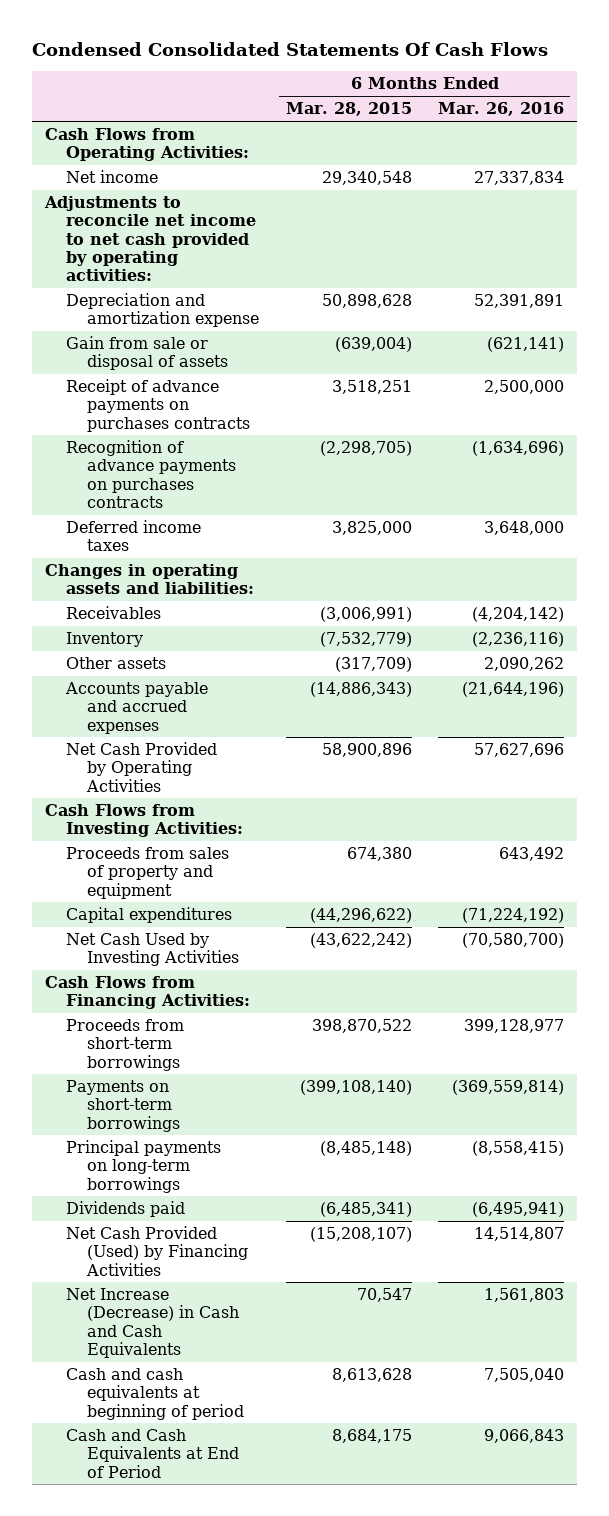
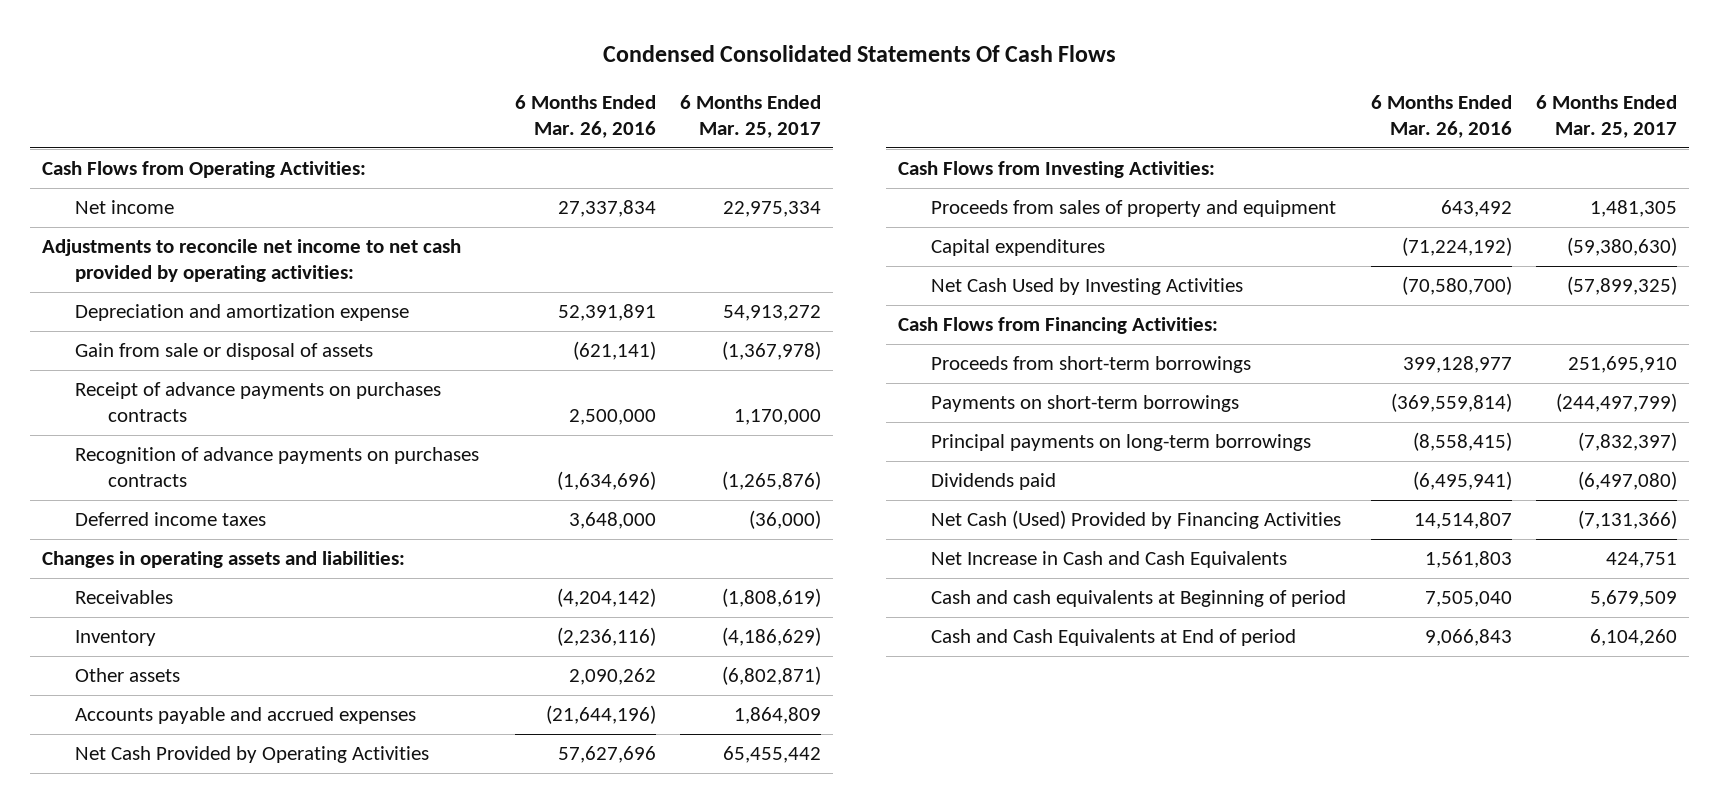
[285,102,412,117] Mar. 28, 2015 -> none
none -> [680,95,822,139] 6 Months Ended Mar. 25, 2017
[66,1226,249,1276] Net Cash Provided (Used) by Financing Activities -> [930,510,1341,530] Net Cash (Used) Provided by Financing Activities
[66,1288,240,1358] Net Increase (Decrease) in Cash and Cash Equivalents -> [930,551,1287,569] Net Increase in Cash and Cash Equivalents
[66,1368,245,1420] Cash and cash equivalents at beginning of period -> [930,590,1346,608] Cash and cash equivalents at Beginning of period
[66,1429,240,1478] Cash and Cash Equivalents at End of Period -> [930,629,1296,647] Cash and Cash Equivalents at End of period

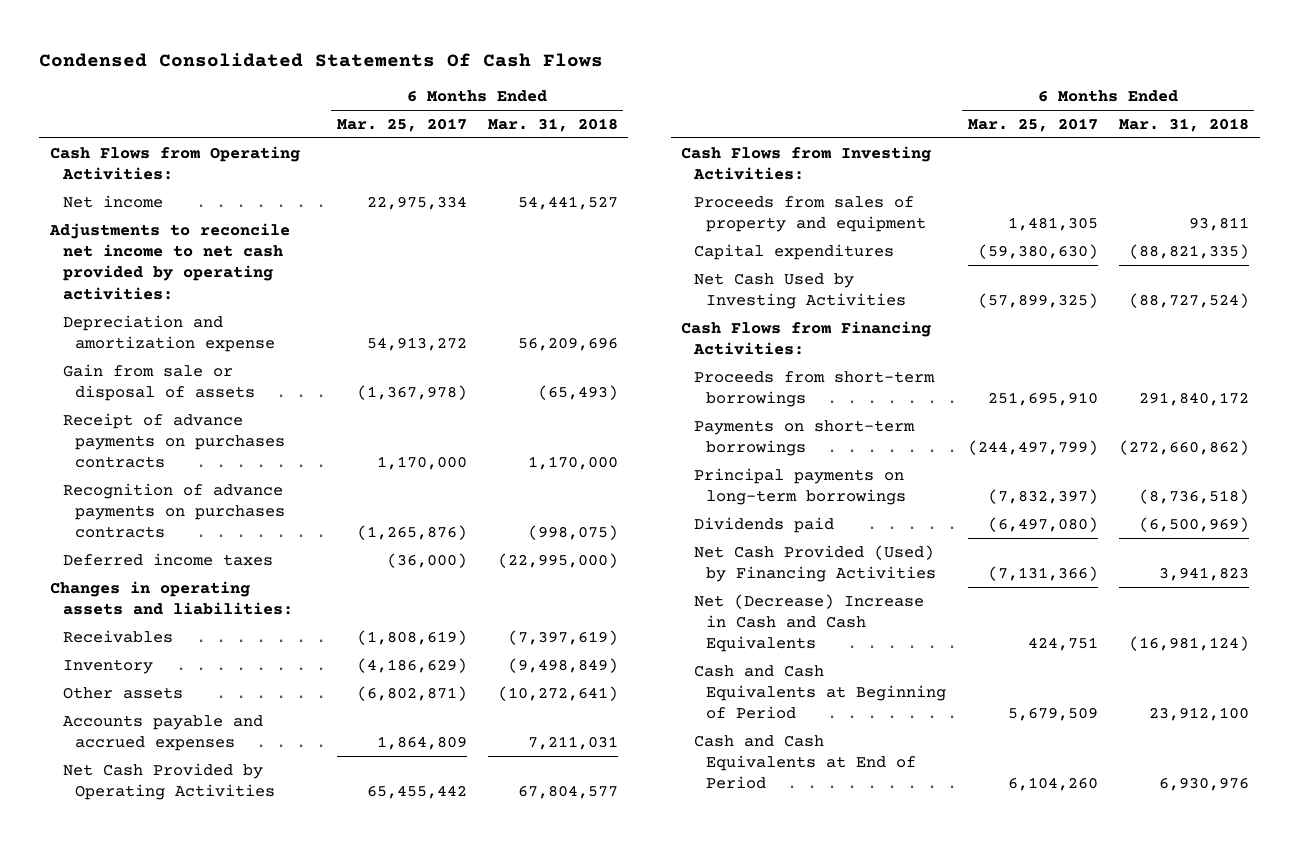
[514,95,656,139] 6 Months Ended Mar. 26, 2016 -> none
none -> [487,117,618,132] Mar. 31, 2018
[930,510,1341,530] Net Cash (Used) Provided by Financing Activities -> [693,544,937,583] Net Cash Provided (Used) by Financing Activities
[930,551,1287,569] Net Increase in Cash and Cash Equivalents -> [693,593,924,653] Net (Decrease) Increase in Cash and Cash Equivalents
[930,590,1346,608] Cash and cash equivalents at Beginning of period -> [693,664,947,720] Cash and Cash Equivalents at Beginning of Period
[930,629,1296,647] Cash and Cash Equivalents at End of period -> [693,734,917,790] Cash and Cash Equivalents at End of Period

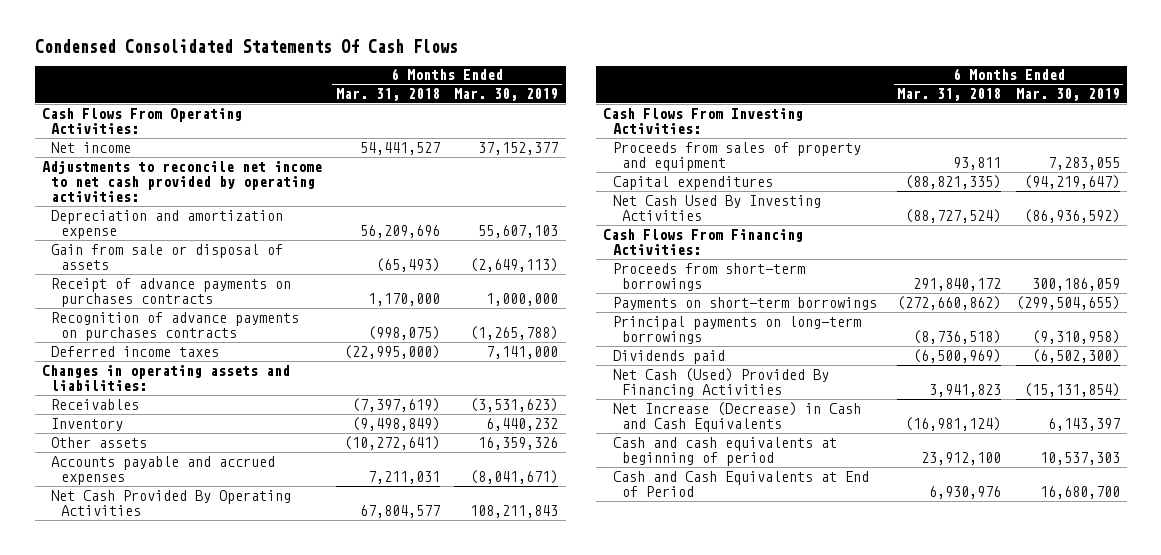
[336,117,467,132] Mar. 25, 2017 -> none
none -> [454,88,559,102] Mar. 30, 2019
[50,145,301,181] Cash Flows from Operating Activities: -> [41,107,242,135] Cash Flows From Operating Activities:
[62,762,276,801] Net Cash Provided by Operating Activities -> [51,489,292,517] Net Cash Provided By Operating Activities
[681,145,932,181] Cash Flows from Investing Activities: -> [603,107,804,135] Cash Flows From Investing Activities:
[693,272,907,310] Net Cash Used by Investing Activities -> [612,194,821,222] Net Cash Used By Investing Activities
[681,320,932,356] Cash Flows from Financing Activities: -> [603,228,804,256] Cash Flows From Financing Activities:
[693,544,937,583] Net Cash Provided (Used) by Financing Activities -> [612,367,829,398] Net Cash (Used) Provided By Financing Activities
[693,593,924,653] Net (Decrease) Increase in Cash and Cash Equivalents -> [612,401,861,433] Net Increase (Decrease) in Cash and Cash Equivalents
[693,664,947,720] Cash and Cash Equivalents at Beginning of Period -> [612,436,837,467] Cash and cash equivalents at beginning of period

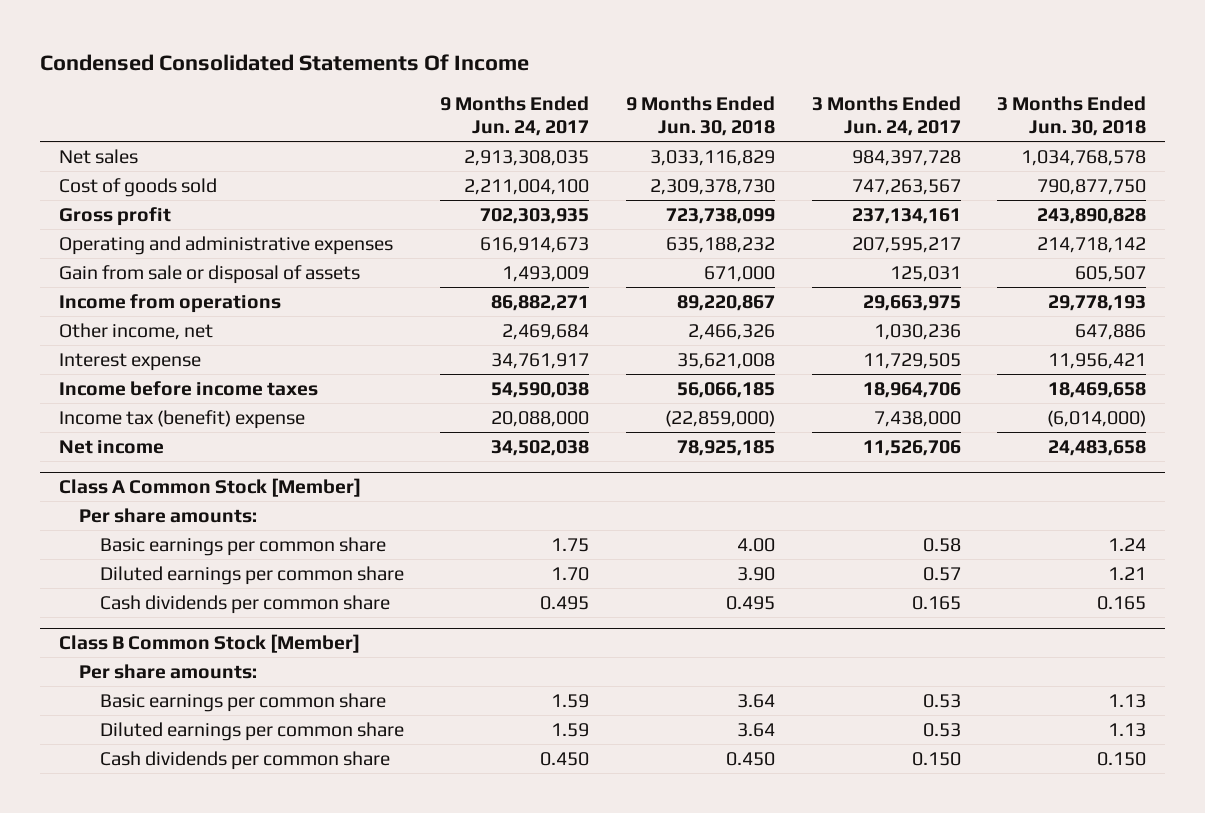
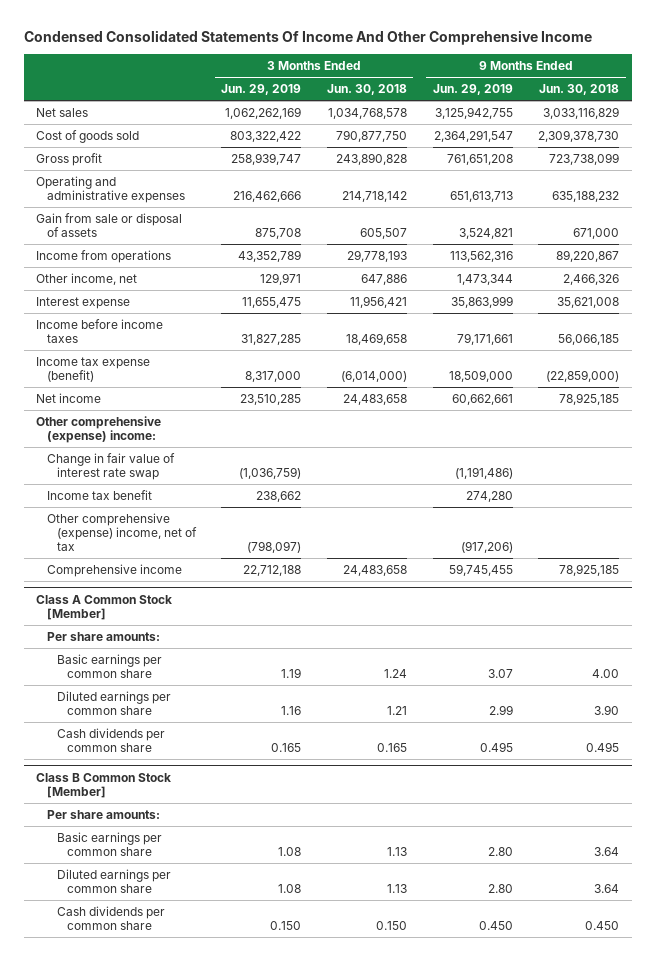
[40,54,530,72] Condensed Consolidated Statements Of Income -> [23,30,592,46] Condensed Consolidated Statements Of Income And Other Comprehensive Income
[440,96,590,137] 9 Months Ended Jun. 24, 2017 -> none
[811,96,961,137] 3 Months Ended Jun. 24, 2017 -> none
none -> [221,84,302,96] Jun. 29, 2019
none -> [432,84,513,96] Jun. 29, 2019
[58,409,305,429] Income tax (benefit) expense -> [36,356,151,382] Income tax expense (benefit)
none -> [36,415,162,443] Other comprehensive (expense) income:
none -> [46,452,175,480] Change in fair value of interest rate swap
none -> [46,489,152,500] Income tax benefit
none -> [46,512,197,551] Other comprehensive (expense) income, net of tax
none -> [46,563,182,577] Comprehensive income

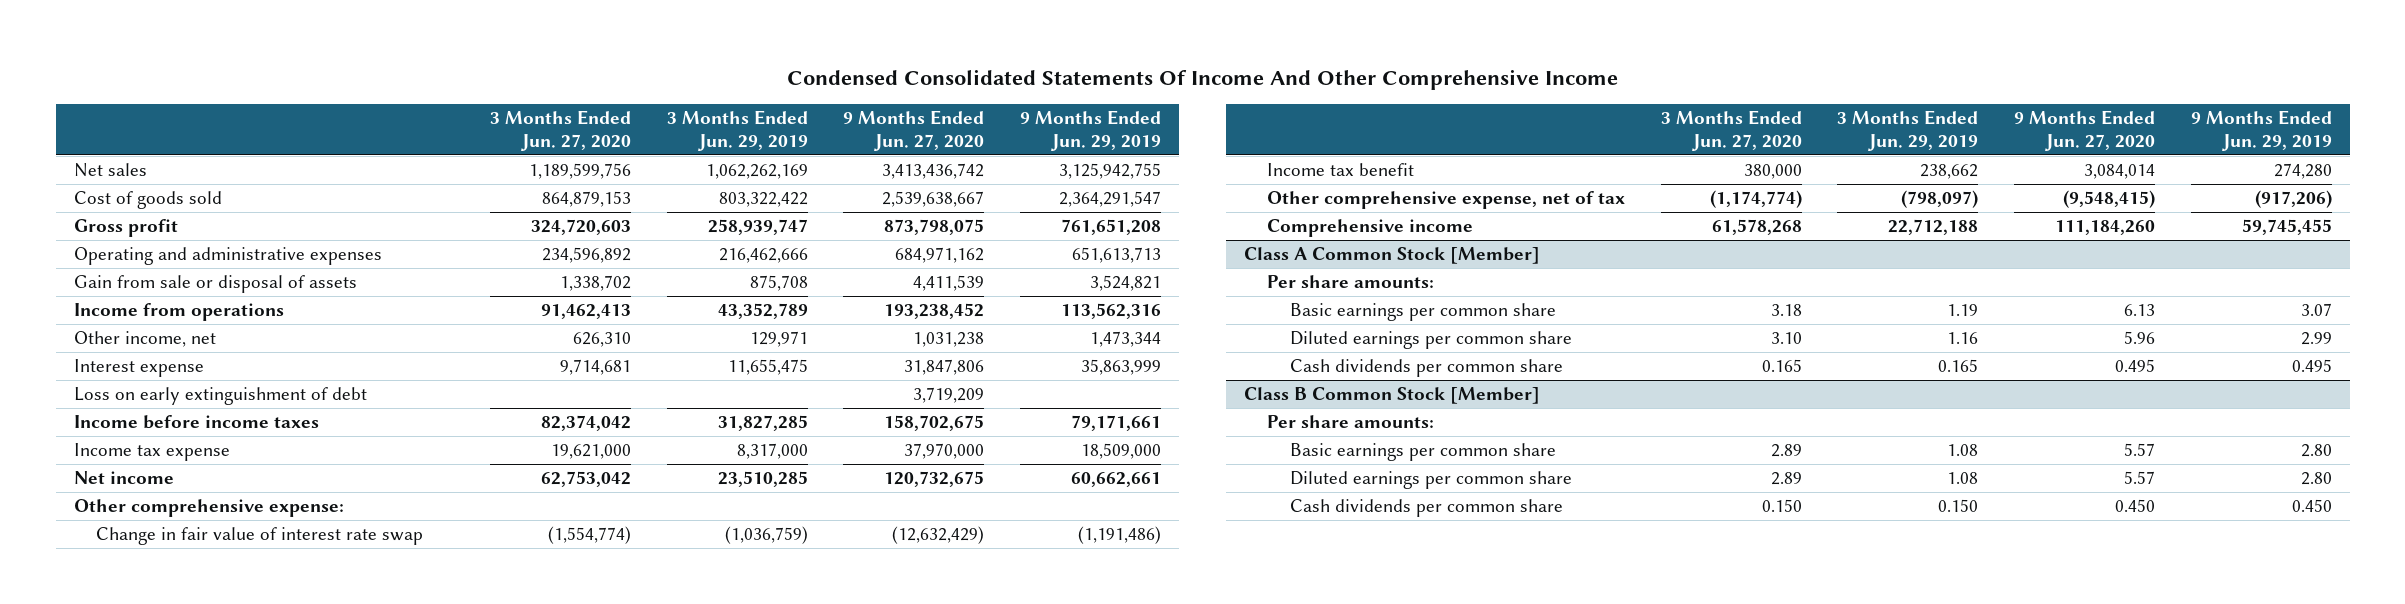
[327,84,408,96] Jun. 30, 2018 -> none
[539,84,620,96] Jun. 30, 2018 -> none
none -> [490,110,632,151] 3 Months Ended Jun. 27, 2020
none -> [843,110,985,151] 9 Months Ended Jun. 27, 2020
none -> [73,387,367,406] Loss on early extinguishment of debt
[36,356,151,382] Income tax expense (benefit) -> [73,443,230,462] Income tax expense
[36,415,162,443] Other comprehensive (expense) income: -> [73,499,344,518] Other comprehensive expense:
[46,512,197,551] Other comprehensive (expense) income, net of tax -> [1266,191,1625,210] Other comprehensive expense, net of tax

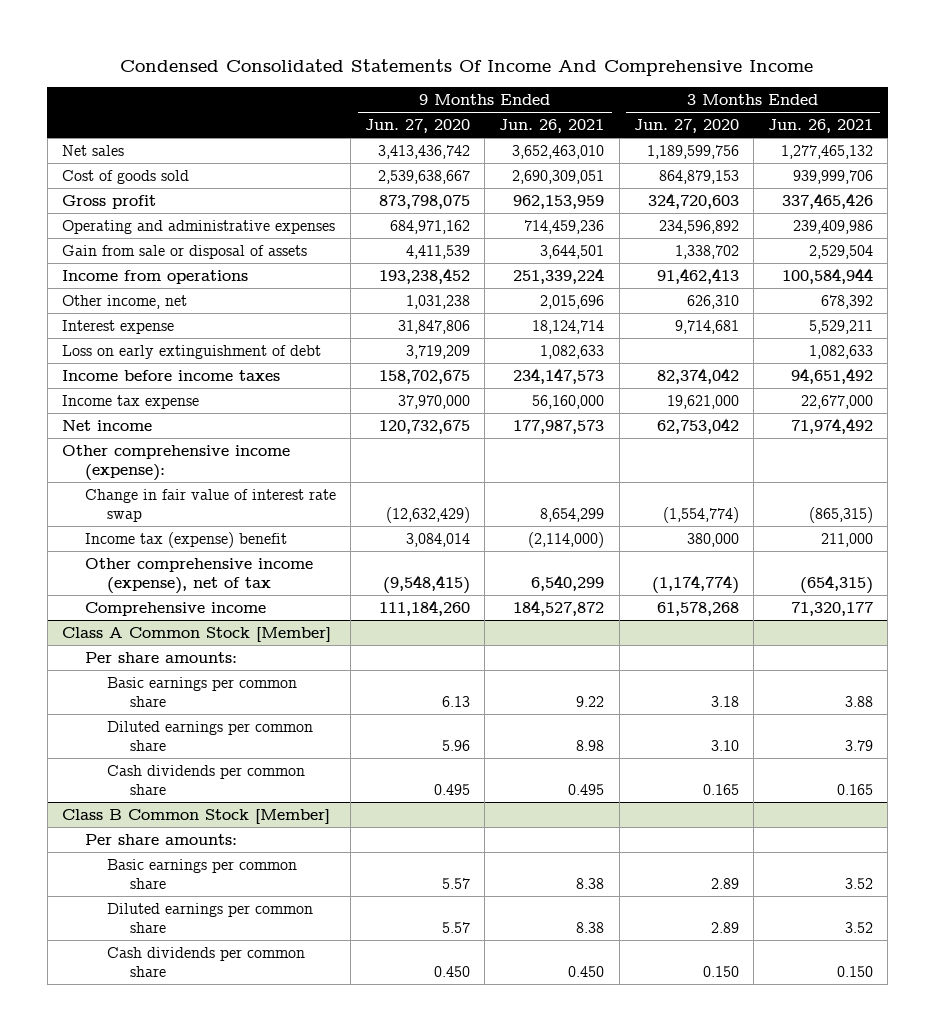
[786,69,1618,91] Condensed Consolidated Statements Of Income And Other Comprehensive Income -> [120,58,814,76] Condensed Consolidated Statements Of Income And Comprehensive Income
[666,110,808,151] 3 Months Ended Jun. 29, 2019 -> none
[1020,110,1162,151] 9 Months Ended Jun. 29, 2019 -> none
none -> [499,118,605,133] Jun. 26, 2021
none -> [767,118,873,133] Jun. 26, 2021
[73,499,344,518] Other comprehensive expense: -> [61,444,290,481] Other comprehensive income (expense):
[1266,163,1414,177] Income tax benefit -> [84,531,287,548] Income tax (expense) benefit
[1266,191,1625,210] Other comprehensive expense, net of tax -> [84,557,313,594] Other comprehensive income (expense), net of tax

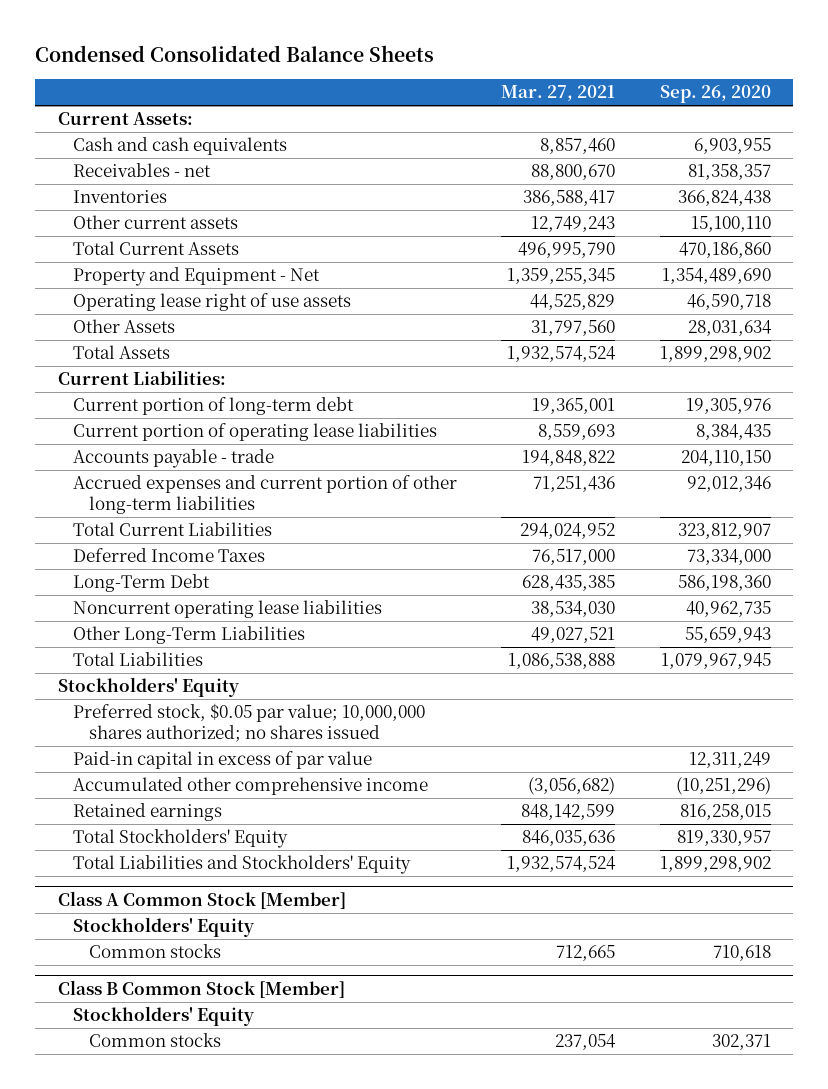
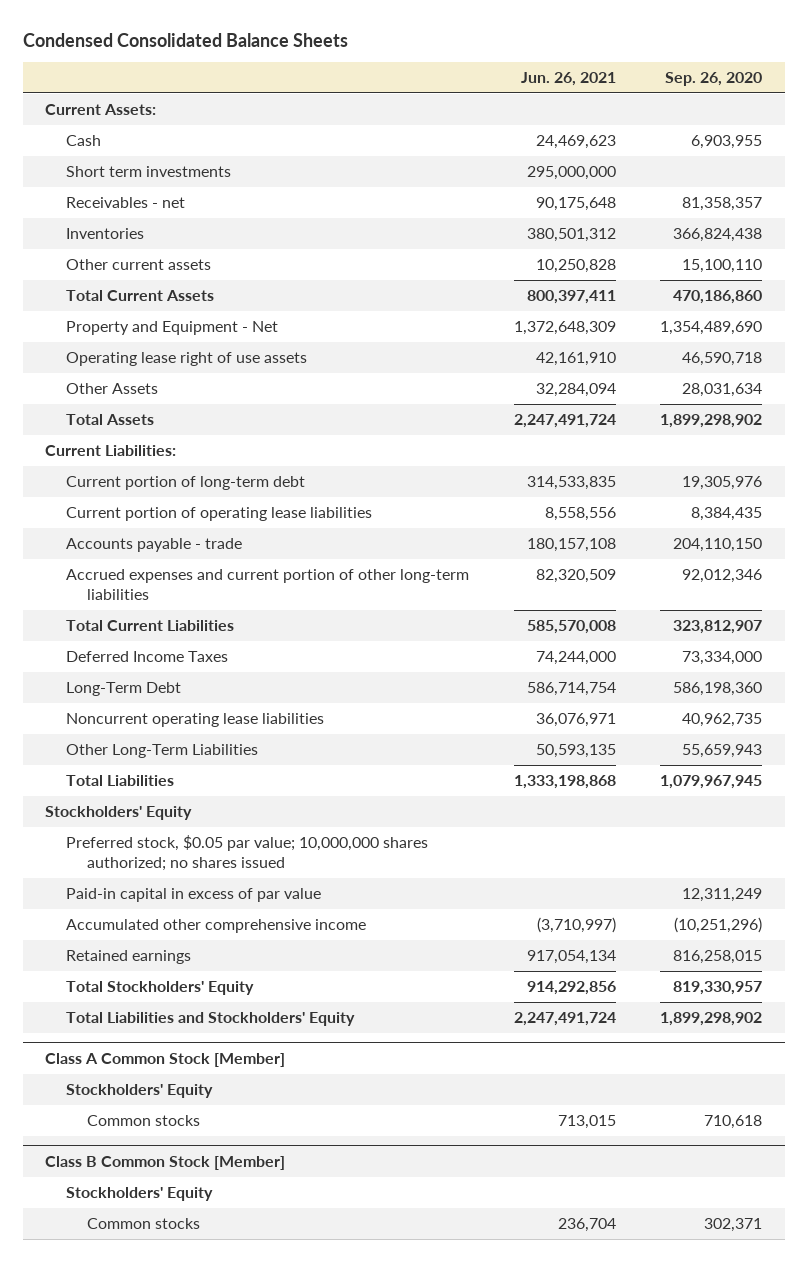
[501,85,616,102] Mar. 27, 2021 -> none
none -> [520,71,616,86] Jun. 26, 2021
[73,137,288,156] Cash and cash equivalents -> [66,134,102,146] Cash
none -> [66,165,232,177] Short term investments

